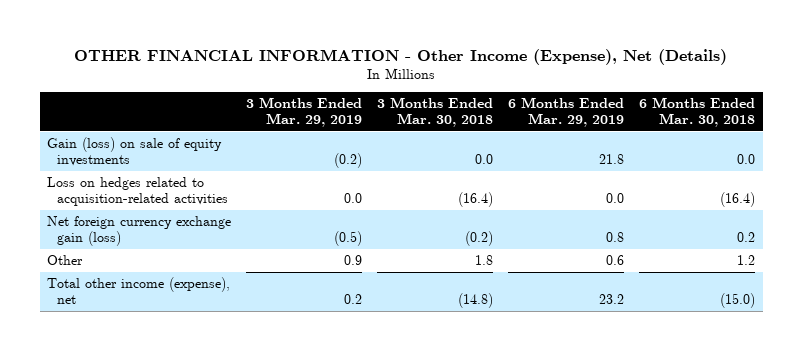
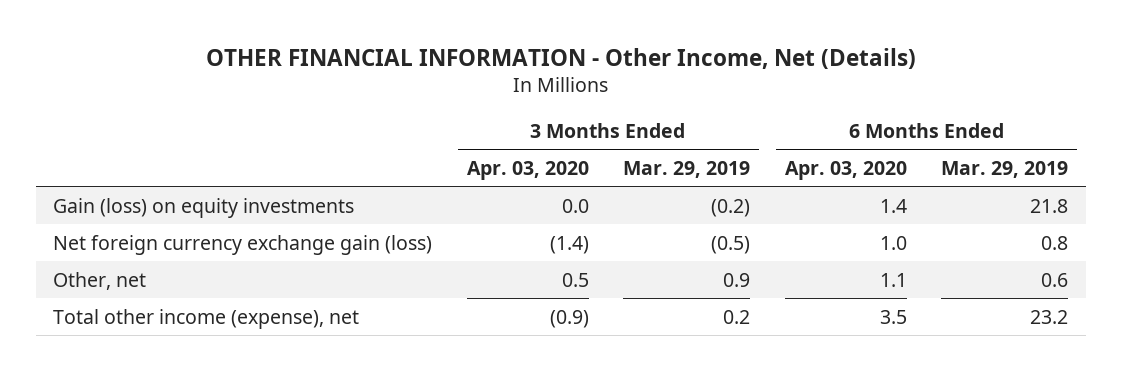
[74,48,728,65] OTHER FINANCIAL INFORMATION - Other Income (Expense), Net (Details) -> [205,48,916,70] OTHER FINANCIAL INFORMATION - Other Income, Net (Details)
[377,96,494,128] 3 Months Ended Mar. 30, 2018 -> none
[639,96,756,128] 6 Months Ended Mar. 30, 2018 -> none
none -> [466,160,589,180] Apr. 03, 2020
none -> [784,160,907,180] Apr. 03, 2020
[47,177,229,207] Loss on hedges related to acquisition-related activities -> none
[47,137,223,167] Gain (loss) on sale of equity investments -> [53,197,355,218] Gain (loss) on equity investments
[47,255,84,266] Other -> [53,271,147,290] Other, net

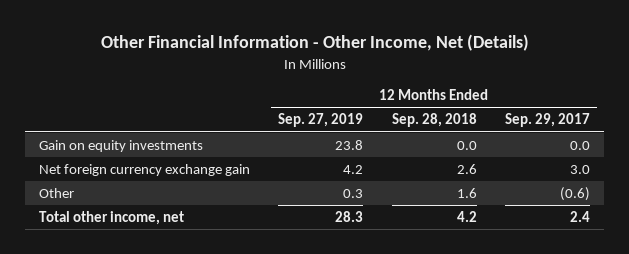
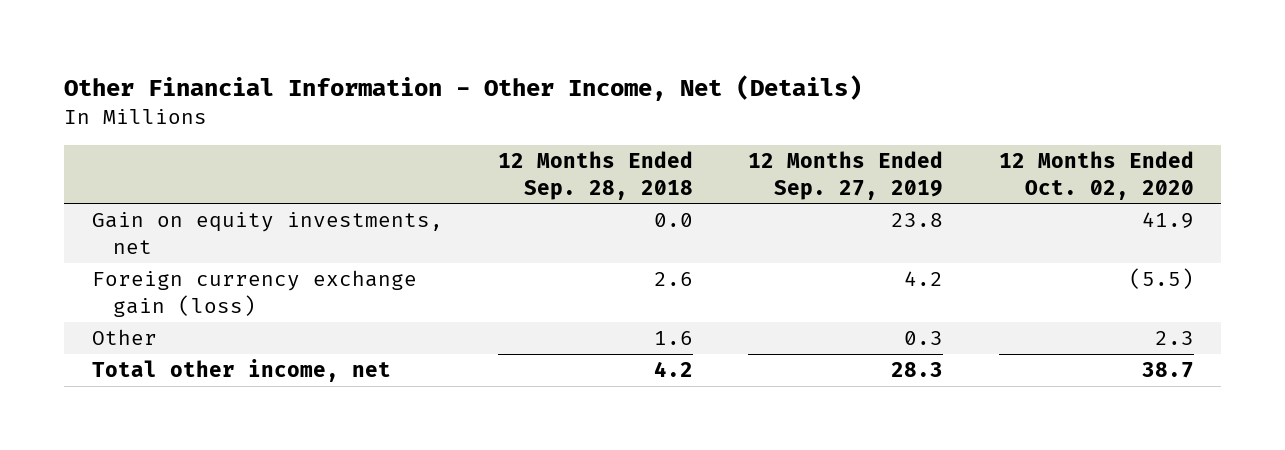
[504,113,590,128] Sep. 29, 2017 -> none
none -> [998,150,1194,200] 12 Months Ended Oct. 02, 2020
[39,139,204,152] Gain on equity investments -> [91,212,443,254] Gain on equity investments, net
[39,163,251,176] Net foreign currency exchange gain -> [91,270,417,317] Foreign currency exchange gain (loss)

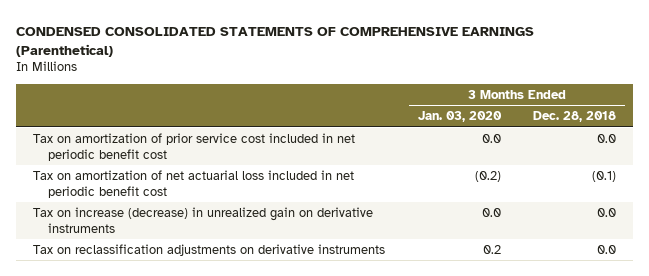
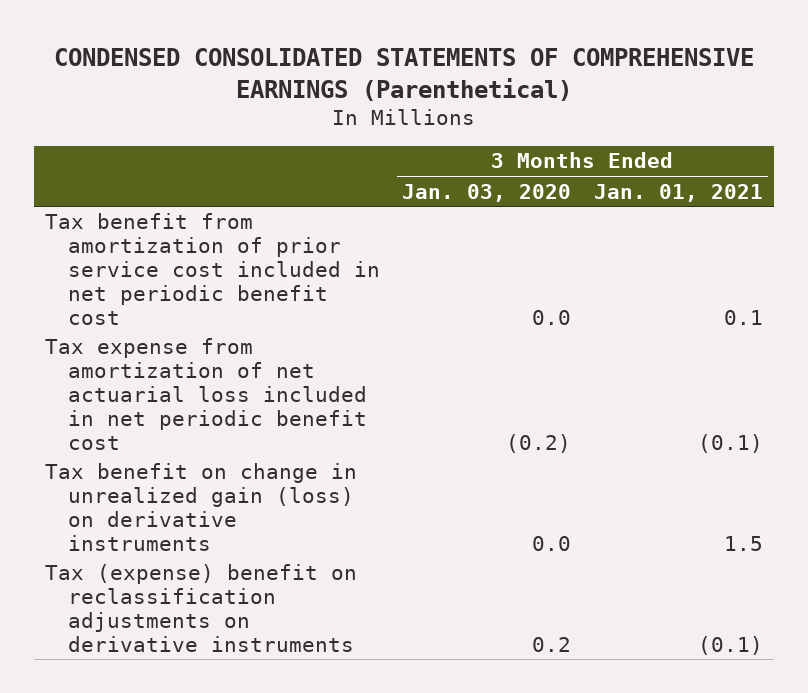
[533,111,617,123] Dec. 28, 2018 -> none
none -> [593,183,763,202] Jan. 01, 2021
[32,132,355,161] Tax on amortization of prior service cost included in net periodic benefit cost -> [45,213,381,325] Tax benefit from amortization of prior service cost included in net periodic benefit cost
[32,169,354,198] Tax on amortization of net actuarial loss included in net periodic benefit cost -> [45,338,368,450] Tax expense from amortization of net actuarial loss included in net periodic benefit cost
[32,206,373,233] Tax on increase (decrease) in unrealized gain on derivative instruments -> [45,463,358,551] Tax benefit on change in unrealized gain (loss) on derivative instruments
[32,243,385,256] Tax on reclassification adjustments on derivative instruments -> [45,564,358,652] Tax (expense) benefit on reclassification adjustments on derivative instruments

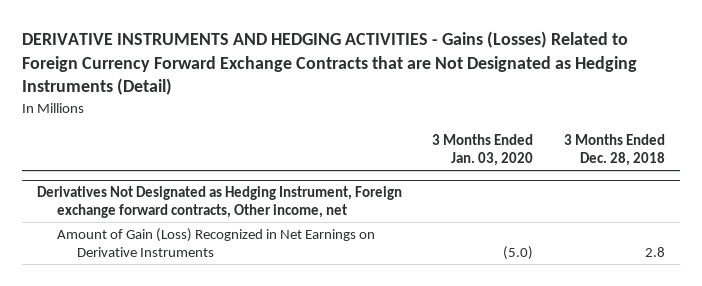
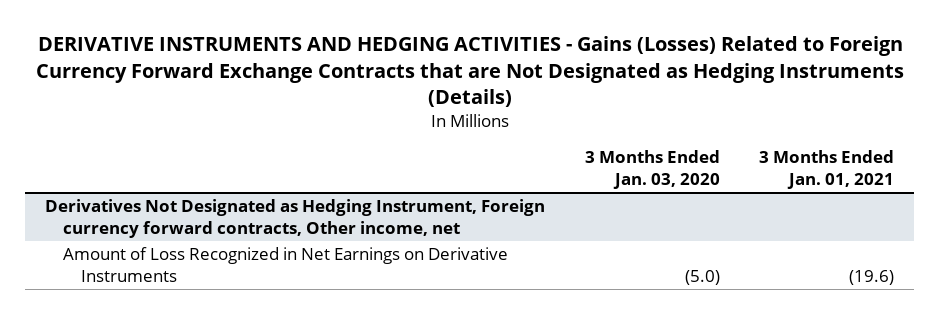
[21,31,637,96] DERIVATIVE INSTRUMENTS AND HEDGING ACTIVITIES - Gains (Losses) Related to Foreign Currency Forward Exchange Contracts that are Not Designated as Hedging Instruments (Detail) -> [35,36,904,107] DERIVATIVE INSTRUMENTS AND HEDGING ACTIVITIES - Gains (Losses) Related to Foreign Currency Forward Exchange Contracts that are Not Designated as Hedging Instruments (Details)
[563,133,665,167] 3 Months Ended Dec. 28, 2018 -> none
none -> [759,149,895,189] 3 Months Ended Jan. 01, 2021
[37,185,403,219] Derivatives Not Designated as Hedging Instrument, Foreign exchange forward contracts, Other income, net -> [45,199,546,239] Derivatives Not Designated as Hedging Instrument, Foreign currency forward contracts, Other income, net
[57,227,376,258] Amount of Gain (Loss) Recognized in Net Earnings on Derivative Instruments -> [62,247,508,283] Amount of Loss Recognized in Net Earnings on Derivative Instruments

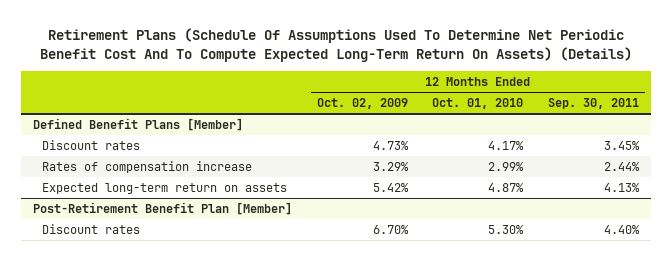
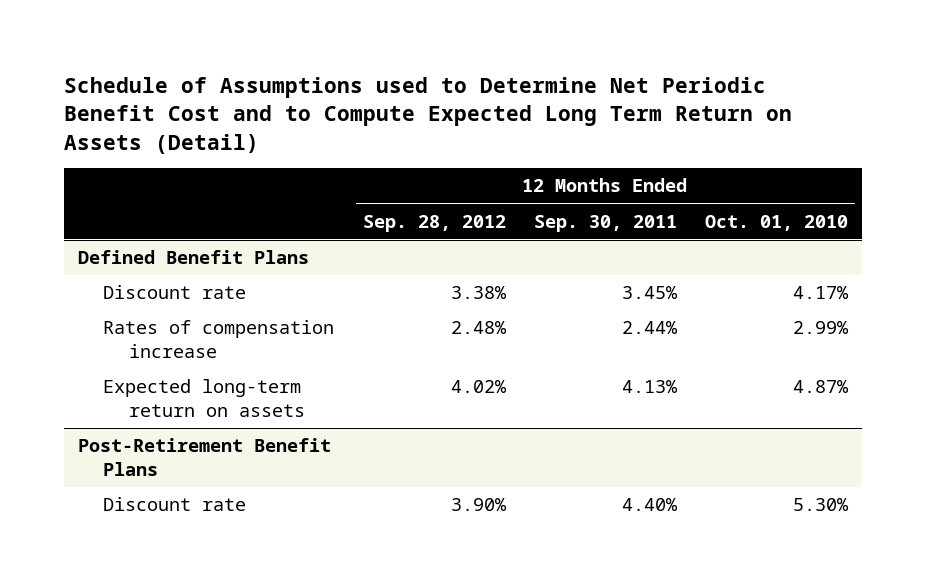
[40,27,633,62] Retirement Plans (Schedule Of Assumptions Used To Determine Net Periodic Benefit Cost And To Compute Expected Long-Term Return On Assets) (Details) -> [64,76,793,154] Schedule of Assumptions used to Determine Net Periodic Benefit Cost and to Compute Expected Long Term Return on Assets (Detail)
[316,98,408,110] Oct. 02, 2009 -> none
none -> [362,214,506,232] Sep. 28, 2012
[33,118,244,132] Defined Benefit Plans [Member] -> [78,250,310,265] Defined Benefit Plans
[42,140,141,151] Discount rates -> [103,285,247,300] Discount rate
[33,202,293,216] Post-Retirement Benefit Plan [Member] -> [78,438,332,476] Post-Retirement Benefit Plans
[42,224,141,235] Discount rates -> [103,497,247,512] Discount rate

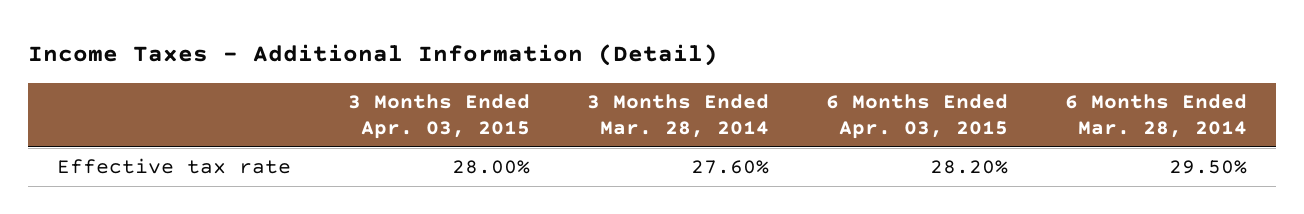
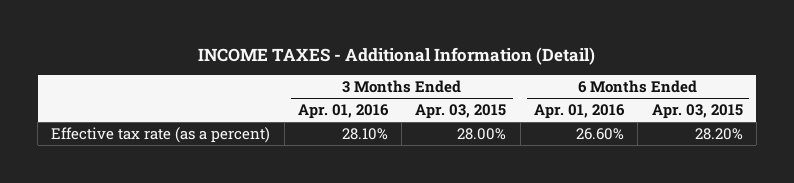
[28,44,719,67] Income Taxes - Additional Information (Detail) -> [197,46,595,65] INCOME TAXES - Additional Information (Detail)
[586,94,769,139] 3 Months Ended Mar. 28, 2014 -> none
[1065,94,1248,139] 6 Months Ended Mar. 28, 2014 -> none
none -> [297,104,389,120] Apr. 01, 2016
none -> [533,104,625,120] Apr. 01, 2016
[56,158,291,175] Effective tax rate -> [51,126,271,143] Effective tax rate (as a percent)

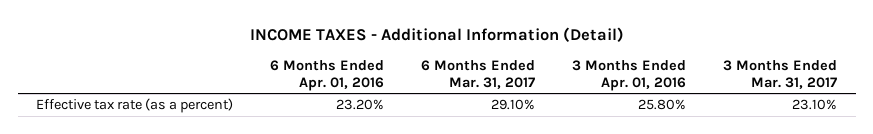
[415,104,507,120] Apr. 03, 2015 -> none
[651,104,743,120] Apr. 03, 2015 -> none
none -> [421,60,536,89] 6 Months Ended Mar. 31, 2017
none -> [723,60,838,89] 3 Months Ended Mar. 31, 2017
[341,127,388,140] 28.10% -> [638,99,687,111] 25.80%
[575,127,624,140] 26.60% -> [336,99,385,111] 23.20%

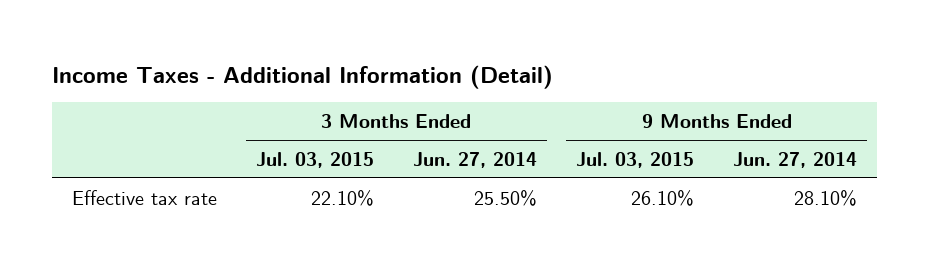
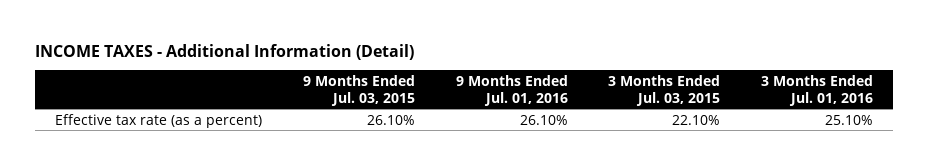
[52,64,554,89] Income Taxes - Additional Information (Detail) -> [35,43,415,60] INCOME TAXES - Additional Information (Detail)
[412,151,537,168] Jun. 27, 2014 -> none
[733,151,858,168] Jun. 27, 2014 -> none
none -> [455,74,568,106] 9 Months Ended Jul. 01, 2016
none -> [760,74,873,106] 3 Months Ended Jul. 01, 2016
[71,189,217,205] Effective tax rate -> [55,113,263,128] Effective tax rate (as a percent)

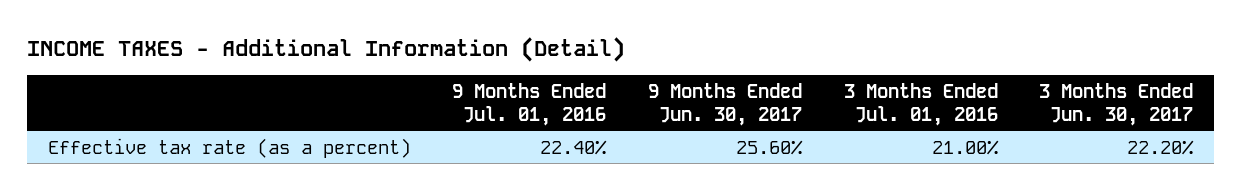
[303,74,416,106] 9 Months Ended Jul. 03, 2015 -> none
[608,74,721,106] 3 Months Ended Jul. 03, 2015 -> none
none -> [647,82,802,126] 9 Months Ended Jun. 30, 2017
none -> [1039,82,1194,126] 3 Months Ended Jun. 30, 2017
[519,114,568,125] 26.10% -> [540,139,608,155] 22.40%
[824,114,873,125] 25.10% -> [931,139,999,155] 21.00%

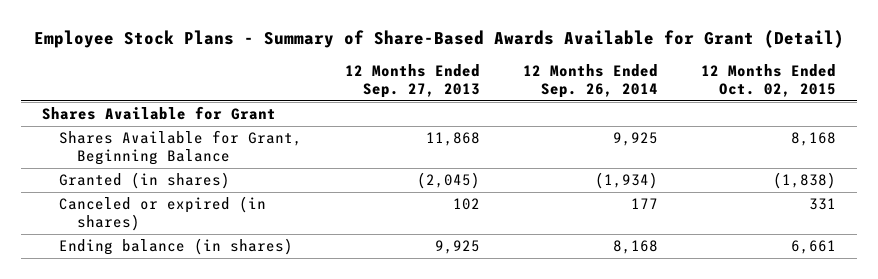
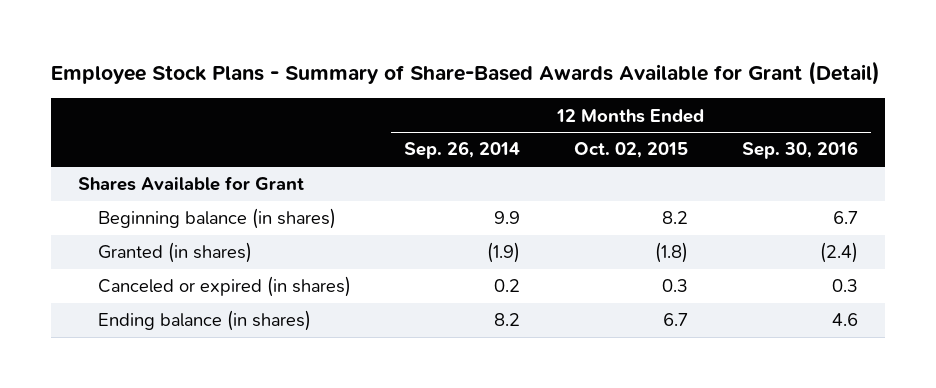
[345,63,481,98] 12 Months Ended Sep. 27, 2013 -> none
none -> [741,141,858,160] Sep. 30, 2016
[59,130,303,166] Shares Available for Grant, Beginning Balance -> [97,208,336,230] Beginning balance (in shares)
[612,132,658,147] 9,925 -> [494,211,521,225] 9.9
[790,132,836,147] 8,168 -> [661,211,688,225] 8.2
[594,172,658,190] (1,934) -> [487,242,521,264] (1.9)
[772,172,836,190] (1,838) -> [654,242,688,264] (1.8)
[630,198,658,210] 177 -> [494,279,521,293] 0.2
[808,198,836,211] 331 -> [661,279,688,293] 0.3
[612,240,658,255] 8,168 -> [494,313,521,327] 8.2
[790,240,836,255] 6,661 -> [662,313,688,327] 6.7

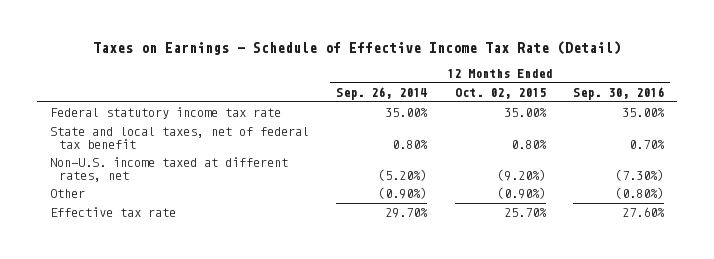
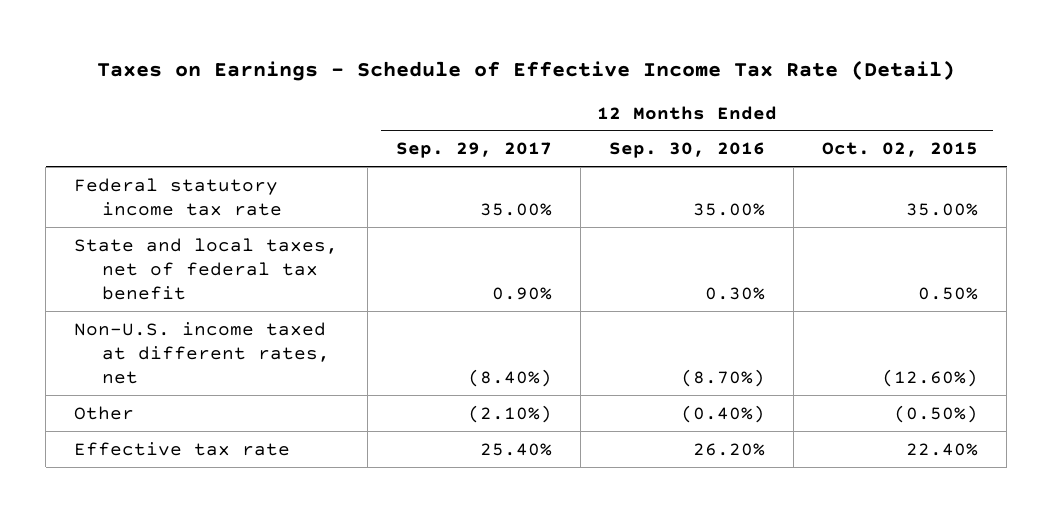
[336,87,428,101] Sep. 26, 2014 -> none
none -> [395,142,552,159] Sep. 29, 2017
[510,139,547,149] 0.80% -> [918,286,979,300] 0.50%
[628,139,665,149] 0.70% -> [704,286,765,300] 0.30%
[496,168,546,181] (9.20%) -> [882,368,979,387] (12.60%)
[614,168,664,181] (7.30%) -> [680,368,765,387] (8.70%)
[496,187,546,200] (0.90%) -> [894,404,979,423] (0.50%)
[614,187,664,200] (0.80%) -> [680,404,765,423] (0.40%)
[503,208,547,218] 25.70% -> [906,442,979,456] 22.40%
[621,207,665,218] 27.60% -> [692,442,765,456] 26.20%

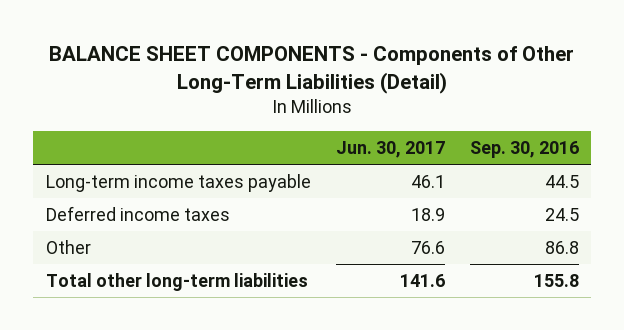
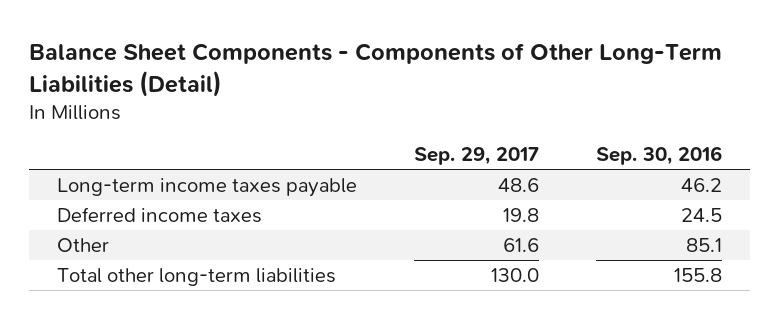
[49,45,575,94] BALANCE SHEET COMPONENTS - Components of Other Long-Term Liabilities (Detail) -> [28,43,722,97] Balance Sheet Components - Components of Other Long-Term Liabilities (Detail)
[335,141,445,159] Jun. 30, 2017 -> none
none -> [414,147,540,166] Sep. 29, 2017
[544,174,579,188] 44.5 -> [680,177,722,192] 46.2
[544,240,579,254] 86.8 -> [685,237,722,252] 85.1

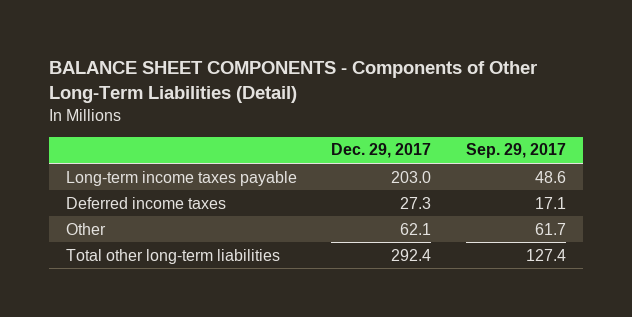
[28,43,722,97] Balance Sheet Components - Components of Other Long-Term Liabilities (Detail) -> [48,60,537,103] BALANCE SHEET COMPONENTS - Components of Other Long-Term Liabilities (Detail)
[595,146,722,166] Sep. 30, 2016 -> none
none -> [331,143,432,159] Dec. 29, 2017
[503,207,540,222] 19.8 -> [534,196,566,209] 17.1
[503,237,540,252] 61.6 -> [534,222,566,235] 61.7
[491,267,540,282] 130.0 -> [525,248,566,261] 127.4

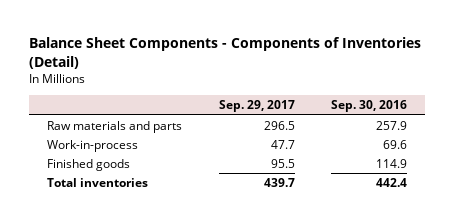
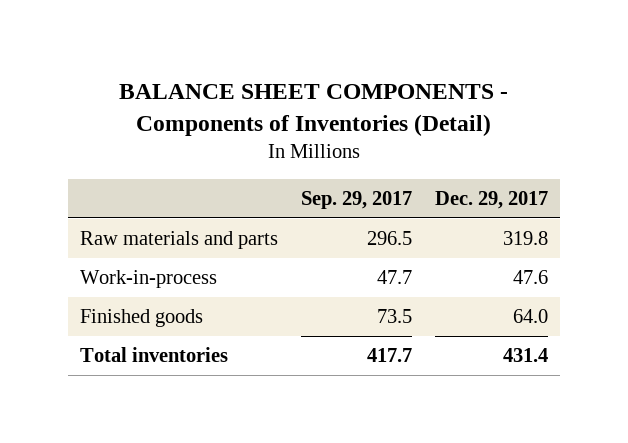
[28,36,421,69] Balance Sheet Components - Components of Inventories (Detail) -> [118,84,508,136] BALANCE SHEET COMPONENTS - Components of Inventories (Detail)
[331,100,408,113] Sep. 30, 2016 -> none
none -> [434,190,548,209] Dec. 29, 2017
[270,159,295,169] 95.5 -> [376,309,412,324] 73.5
[263,178,295,188] 439.7 -> [366,348,412,363] 417.7

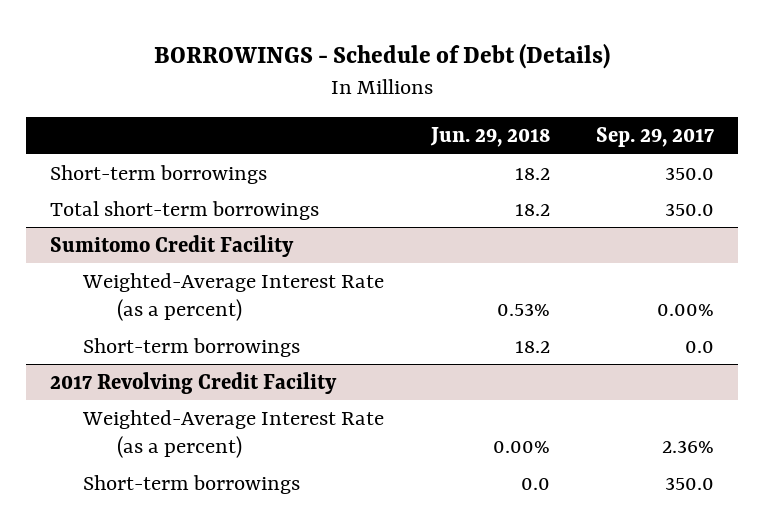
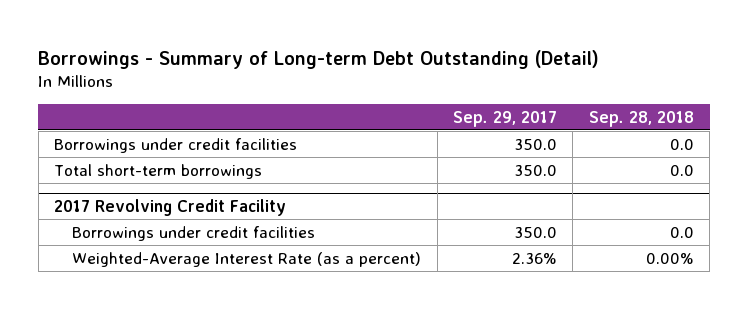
[154,42,611,69] BORROWINGS - Schedule of Debt (Details) -> [38,49,600,69] Borrowings - Summary of Long-term Debt Outstanding (Detail)
[429,127,550,148] Jun. 29, 2018 -> none
none -> [588,110,694,127] Sep. 28, 2018
[49,164,267,184] Short-term borrowings -> [54,137,298,153] Borrowings under credit facilities
[49,234,294,257] Sumitomo Credit Facility -> none
[82,272,385,322] Weighted-Average Interest Rate (as a percent) -> none
[83,337,301,357] Short-term borrowings -> none
none -> [72,225,316,241] Borrowings under credit facilities
[83,474,301,494] Short-term borrowings -> none

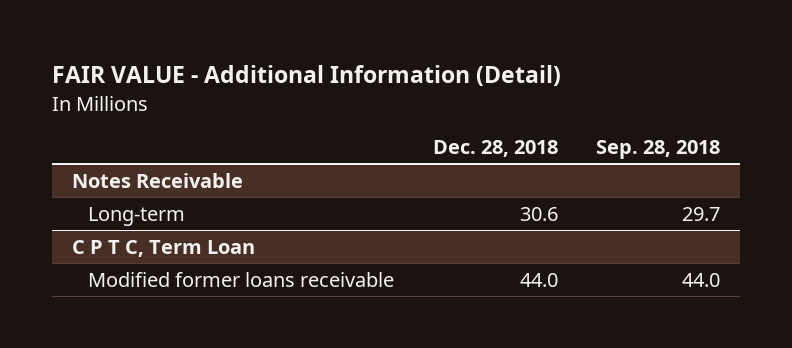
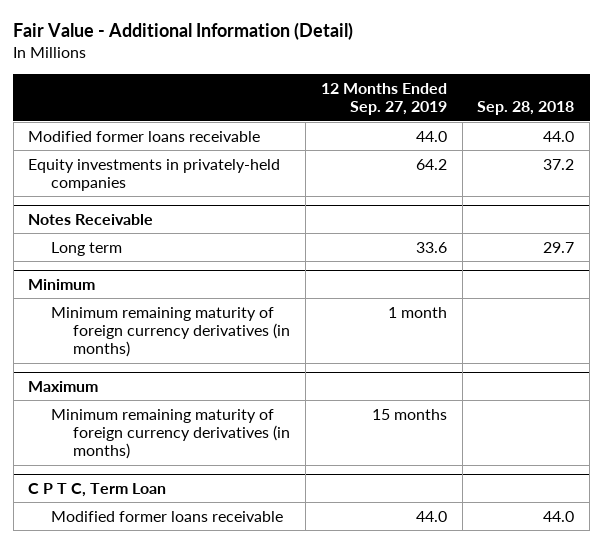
[52,65,562,87] FAIR VALUE - Additional Information (Detail) -> [13,22,354,41] Fair Value - Additional Information (Detail)
[432,140,558,158] Dec. 28, 2018 -> none
none -> [320,82,447,115] 12 Months Ended Sep. 27, 2019
none -> [28,130,261,142] Modified former loans receivable
none -> [28,158,281,191] Equity investments in privately-held companies
[87,206,185,226] Long-term -> [50,241,122,256] Long term
none -> [28,278,96,290] Minimum
none -> [50,306,291,357] Minimum remaining maturity of foreign currency derivatives (in months)
none -> [28,380,99,392] Maximum
none -> [50,408,291,459] Minimum remaining maturity of foreign currency derivatives (in months)

